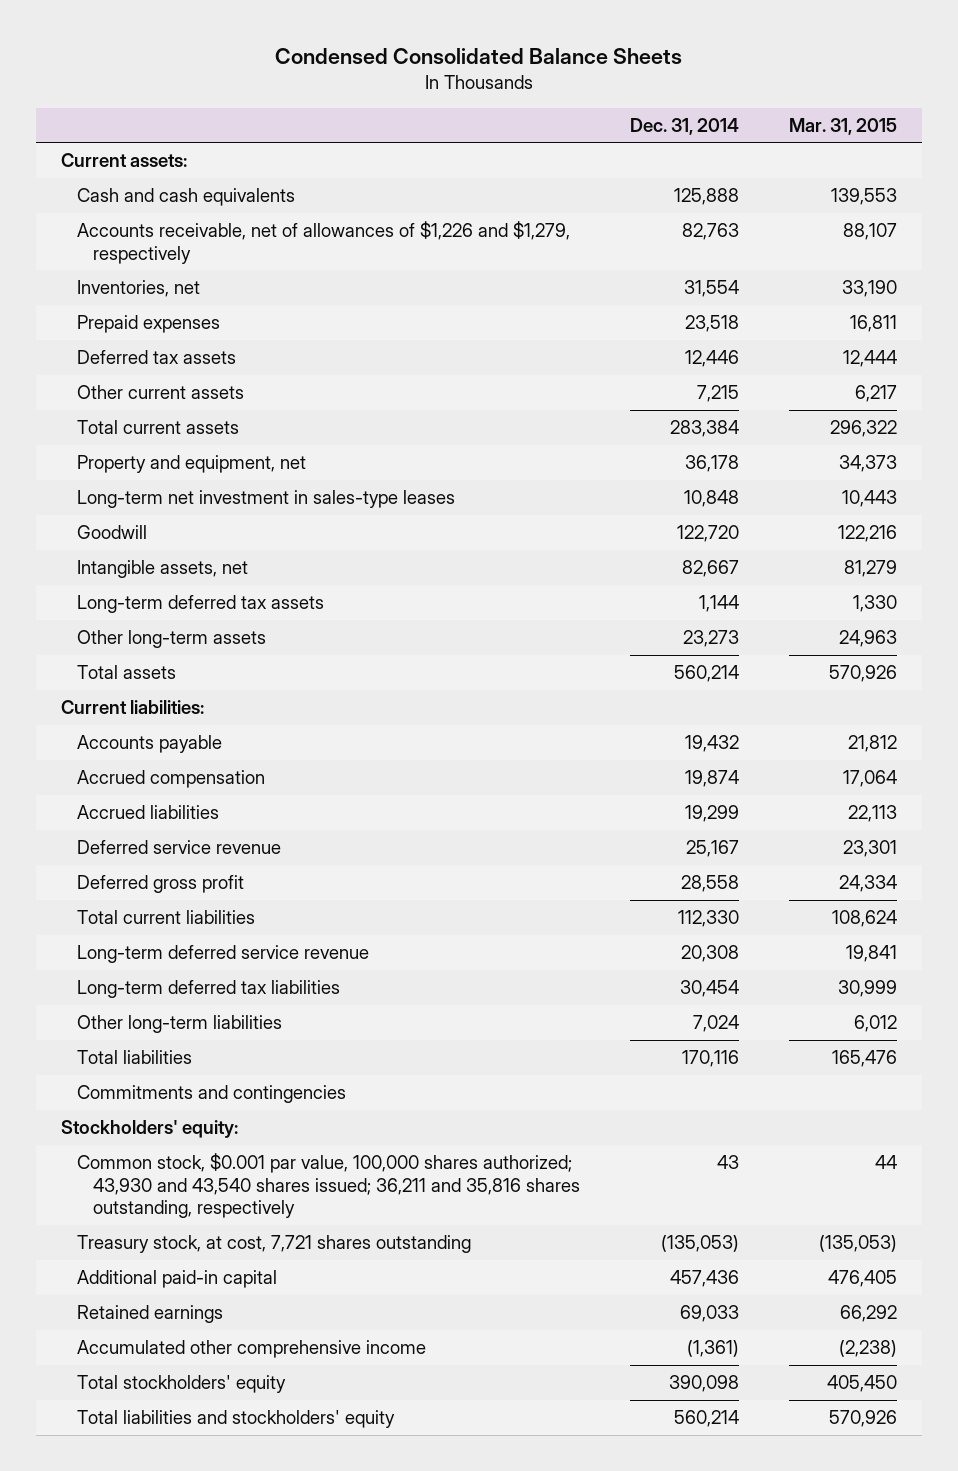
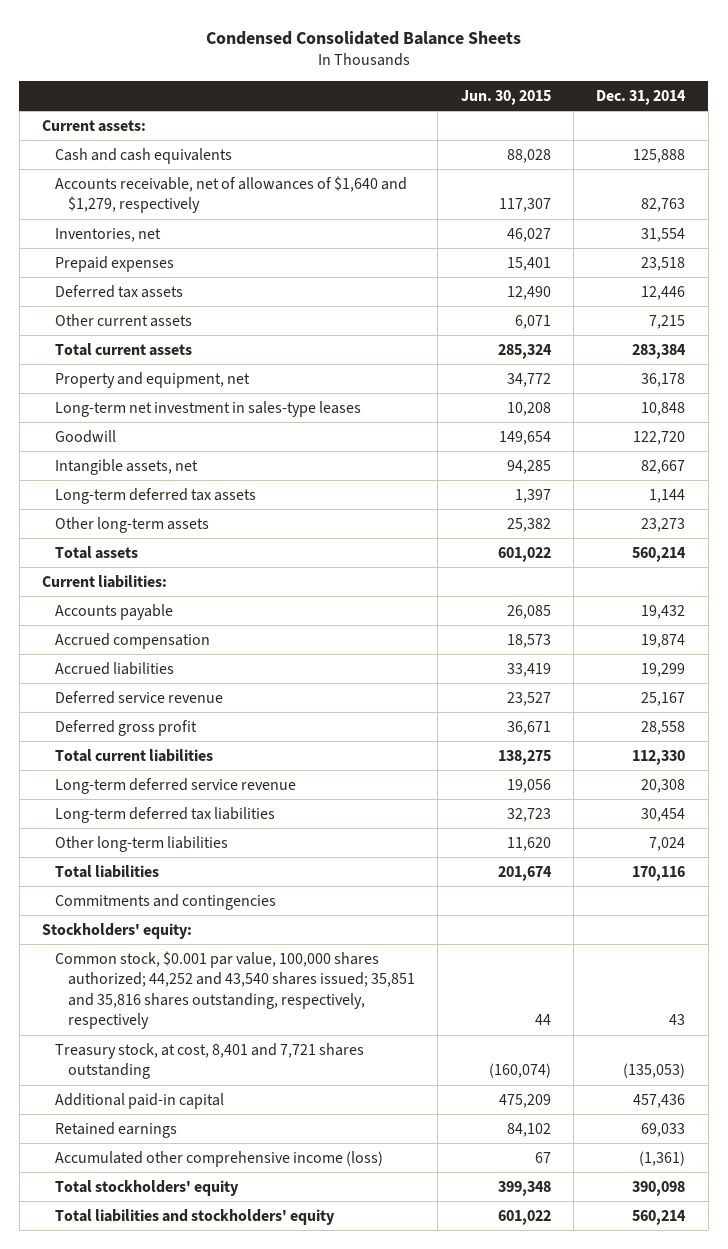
[789,117,898,135] Mar. 31, 2015 -> none
none -> [460,89,551,105] Jun. 30, 2015
[76,221,570,264] Accounts receivable, net of allowances of $1,226 and $1,279, respectively -> [54,175,407,214] Accounts receivable, net of allowances of $1,640 and $1,279, respectively
[76,1153,581,1219] Common stock, $0.001 par value, 100,000 shares authorized; 43,930 and 43,540 shares issued; 36,211 and 35,816 shares outstanding, respectively -> [54,950,415,1030] Common stock, $0.001 par value, 100,000 shares authorized; 44,252 and 43,540 shares issued; 35,851 and 35,816 shares outstanding, respectively, respectively
[76,1235,471,1254] Treasury stock, at cost, 7,721 shares outstanding -> [54,1042,364,1080] Treasury stock, at cost, 8,401 and 7,721 shares outstanding
[76,1340,426,1359] Accumulated other comprehensive income -> [54,1150,383,1167] Accumulated other comprehensive income (loss)

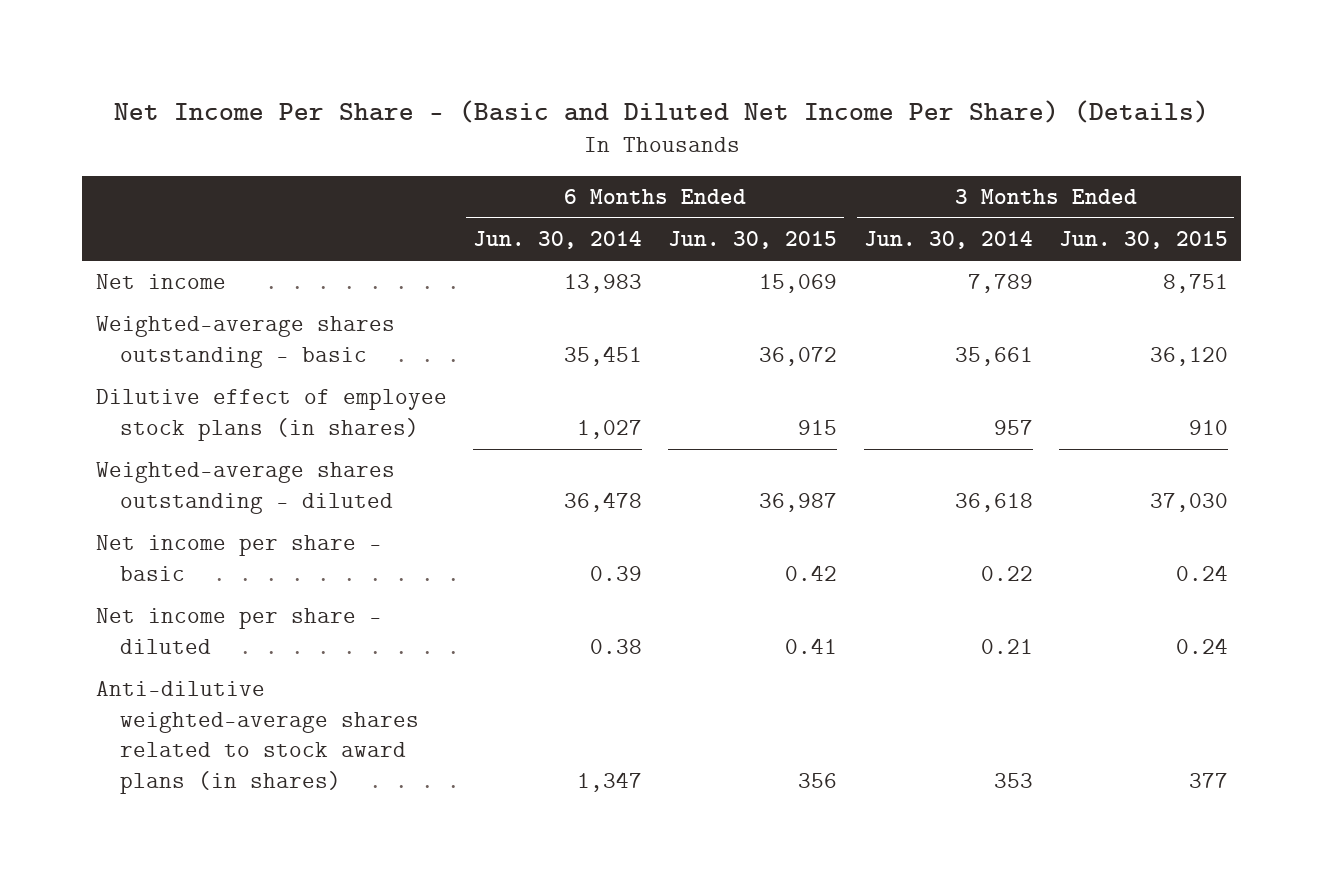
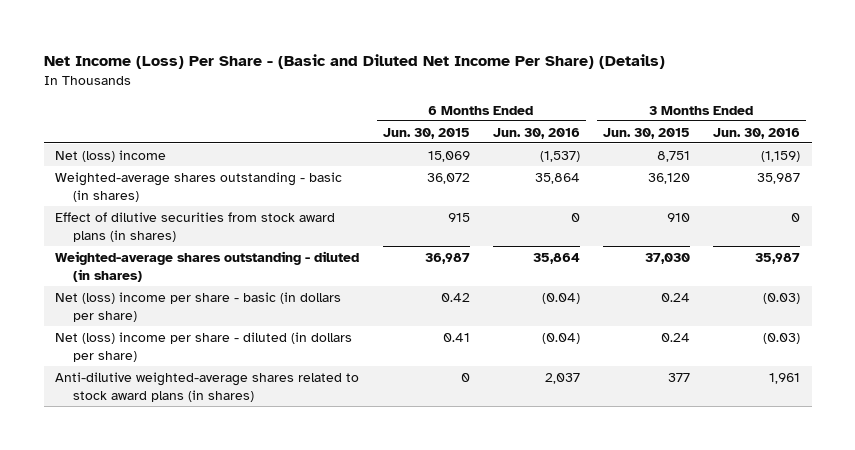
[113,99,1209,123] Net Income Per Share - (Basic and Diluted Net Income Per Share) (Details) -> [43,53,665,69] Net Income (Loss) Per Share - (Basic and Diluted Net Income Per Share) (Details)
[472,231,642,250] Jun. 30, 2014 -> none
[863,231,1033,250] Jun. 30, 2014 -> none
none -> [492,127,580,139] Jun. 30, 2016
none -> [713,127,801,139] Jun. 30, 2016
[95,274,226,290] Net income -> [55,149,167,162] Net (loss) income
[95,316,395,368] Weighted-average shares outstanding - basic -> [55,171,343,202] Weighted-average shares outstanding - basic (in shares)
[95,389,447,441] Dilutive effect of employee stock plans (in shares) -> [55,211,336,242] Effect of dilutive securities from stock award plans (in shares)
[95,462,395,514] Weighted-average shares outstanding - diluted -> [55,250,360,282] Weighted-average shares outstanding - diluted (in shares)
[95,535,382,581] Net income per share - basic -> [55,291,342,322] Net (loss) income per share - basic (in dollars per share)
[95,608,382,654] Net income per share - diluted -> [55,331,353,362] Net (loss) income per share - diluted (in dollars per share)
[798,772,838,788] 356 -> [460,372,470,382] 0

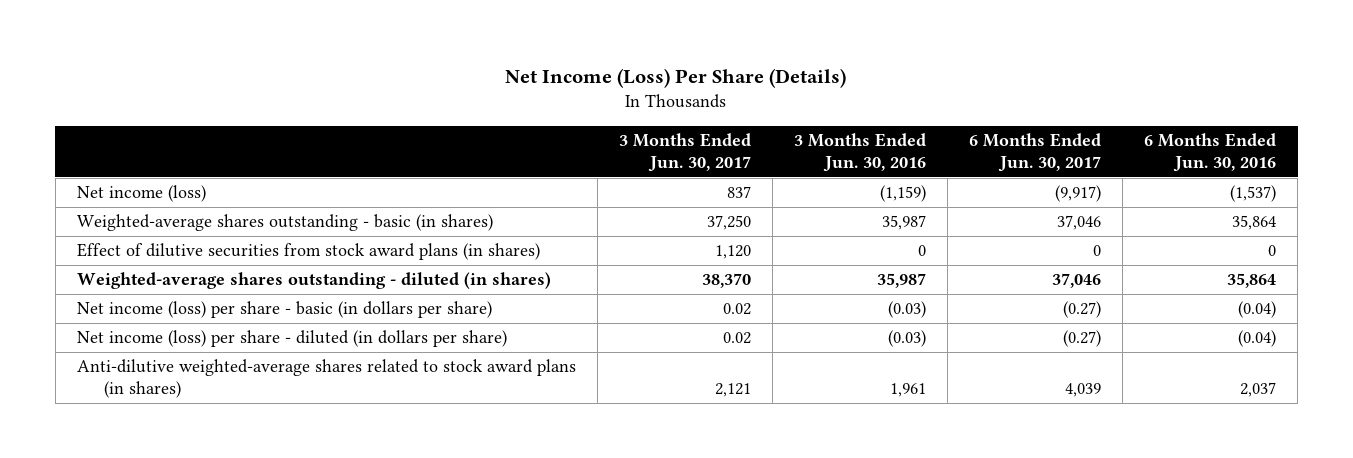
[43,53,665,69] Net Income (Loss) Per Share - (Basic and Diluted Net Income Per Share) (Details) -> [505,68,847,89] Net Income (Loss) Per Share (Details)
[382,127,470,139] Jun. 30, 2015 -> none
[602,127,690,139] Jun. 30, 2015 -> none
none -> [618,132,751,173] 3 Months Ended Jun. 30, 2017
none -> [968,132,1101,173] 6 Months Ended Jun. 30, 2017
[55,149,167,162] Net (loss) income -> [76,185,206,203] Net income (loss)
[55,291,342,322] Net (loss) income per share - basic (in dollars per share) -> [76,301,492,319] Net income (loss) per share - basic (in dollars per share)
[55,331,353,362] Net (loss) income per share - diluted (in dollars per share) -> [76,330,507,348] Net income (loss) per share - diluted (in dollars per share)

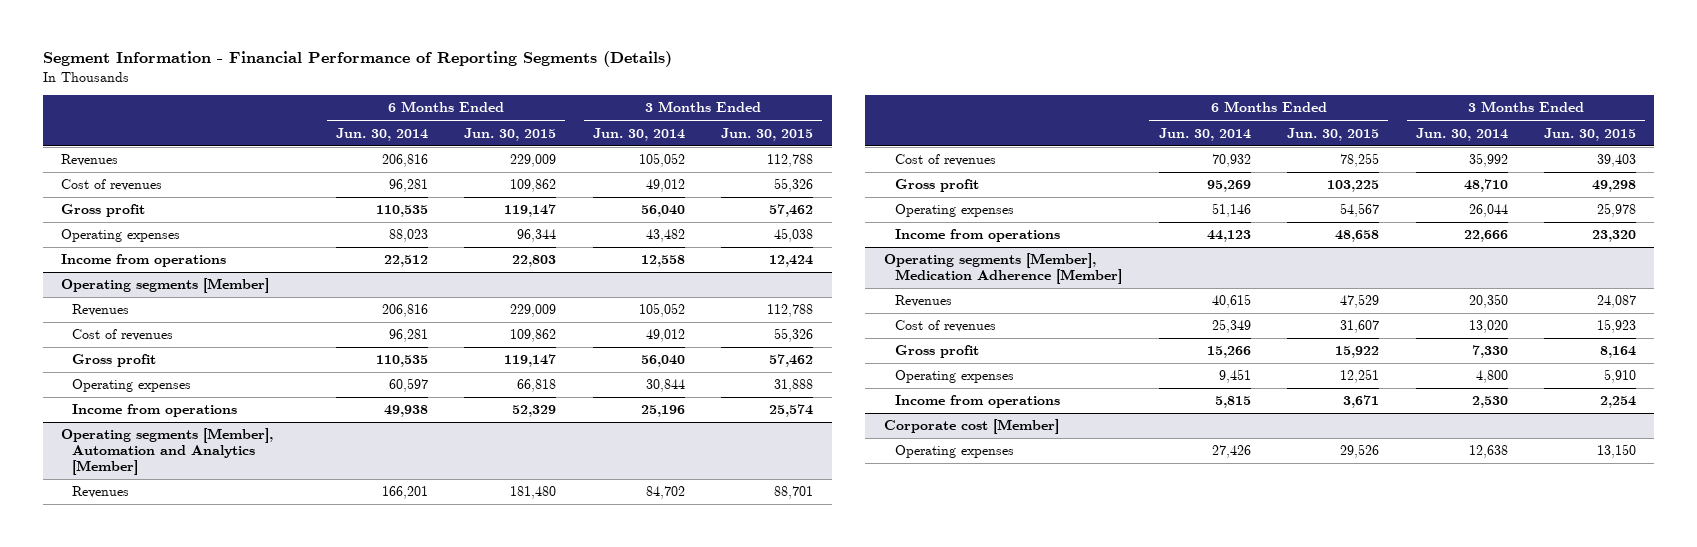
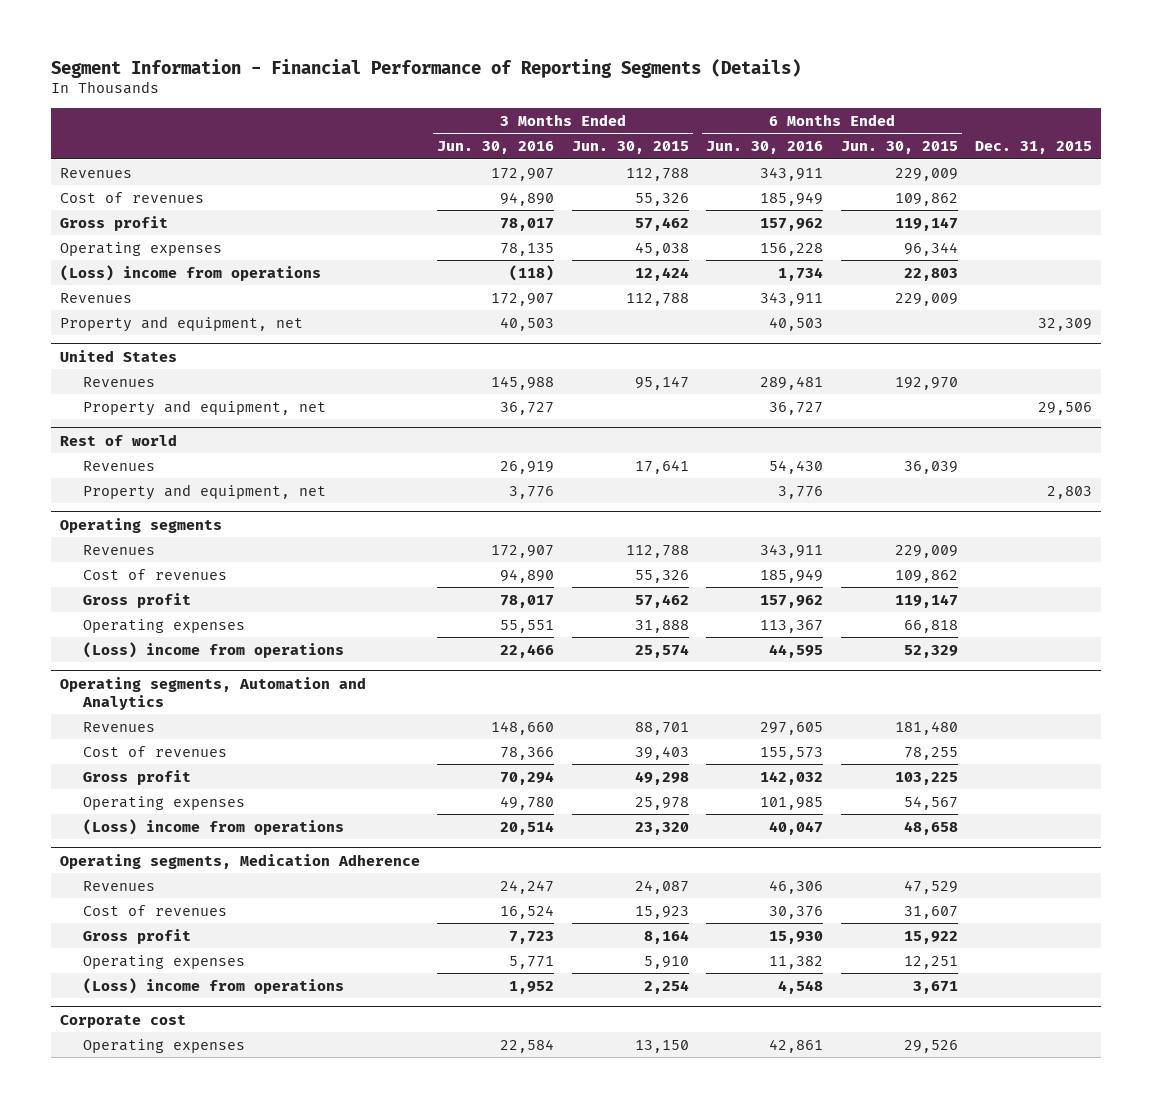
[335,127,428,141] Jun. 30, 2014 -> none
[592,127,685,141] Jun. 30, 2014 -> none
none -> [437,141,555,155] Jun. 30, 2016
none -> [706,141,824,155] Jun. 30, 2016
none -> [975,141,1093,155] Dec. 31, 2015
[60,278,269,294] Operating segments [Member] -> none
[60,254,226,268] Income from operations -> [59,264,321,281] (Loss) income from operations
none -> [59,315,303,332] Property and equipment, net
none -> [59,349,177,362] United States
none -> [82,376,155,387] Revenues
none -> [82,399,326,416] Property and equipment, net
none -> [59,433,177,446] Rest of world
none -> [82,460,155,471] Revenues
none -> [82,483,326,500] Property and equipment, net
none -> [59,517,222,533] Operating segments
none -> [82,544,155,555] Revenues
[72,404,238,418] Income from operations -> [82,641,344,658] (Loss) income from operations
[60,428,273,475] Operating segments [Member], Automation and Analytics [Member] -> [59,676,366,710] Operating segments, Automation and Analytics
[895,229,1061,243] Income from operations -> [82,818,344,835] (Loss) income from operations
[883,253,1123,284] Operating segments [Member], Medication Adherence [Member] -> [59,853,420,869] Operating segments, Medication Adherence
[895,395,1061,409] Income from operations -> [82,977,344,994] (Loss) income from operations
[883,419,1059,435] Corporate cost [Member] -> [59,1014,186,1028] Corporate cost

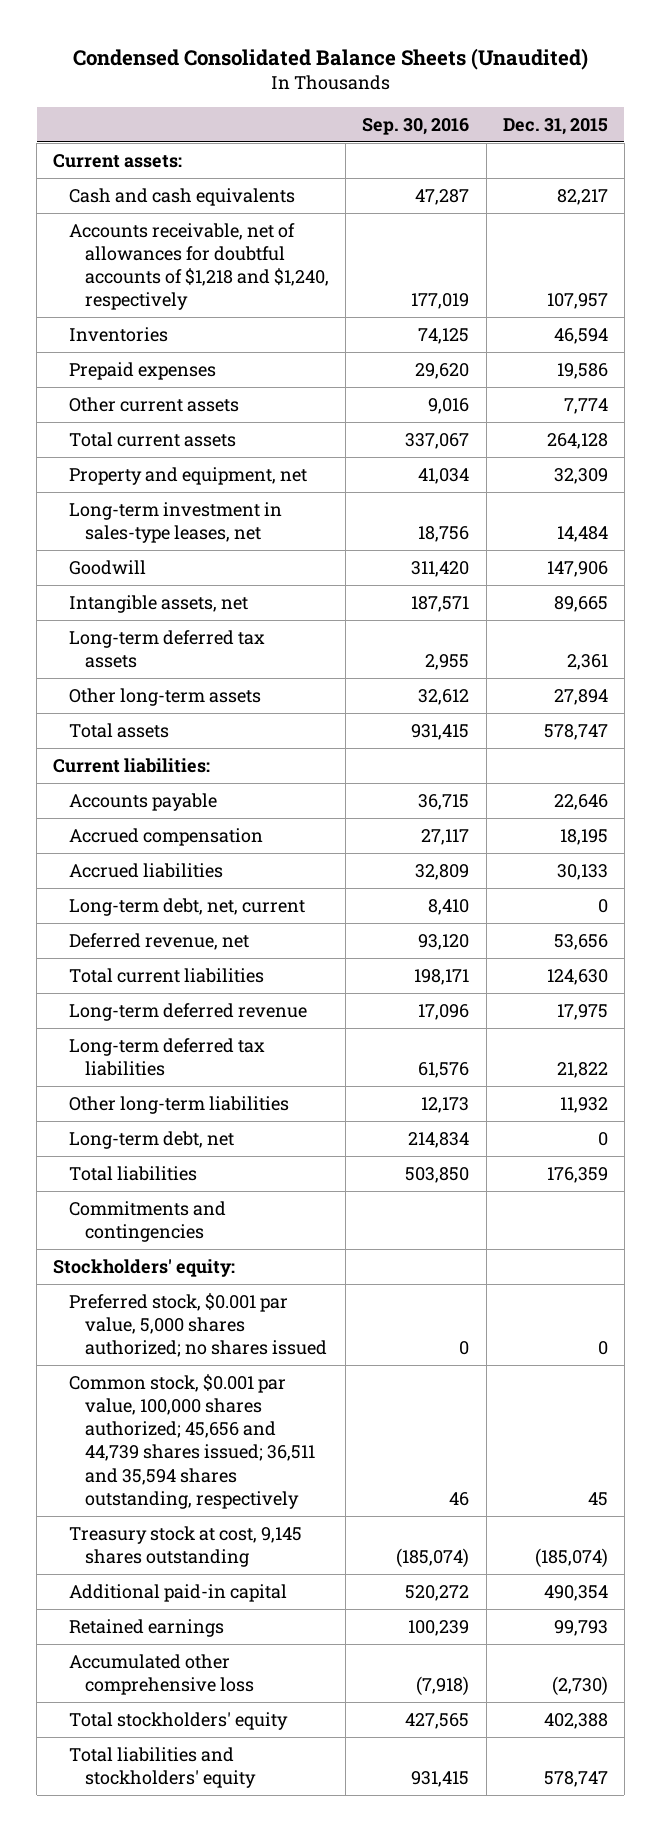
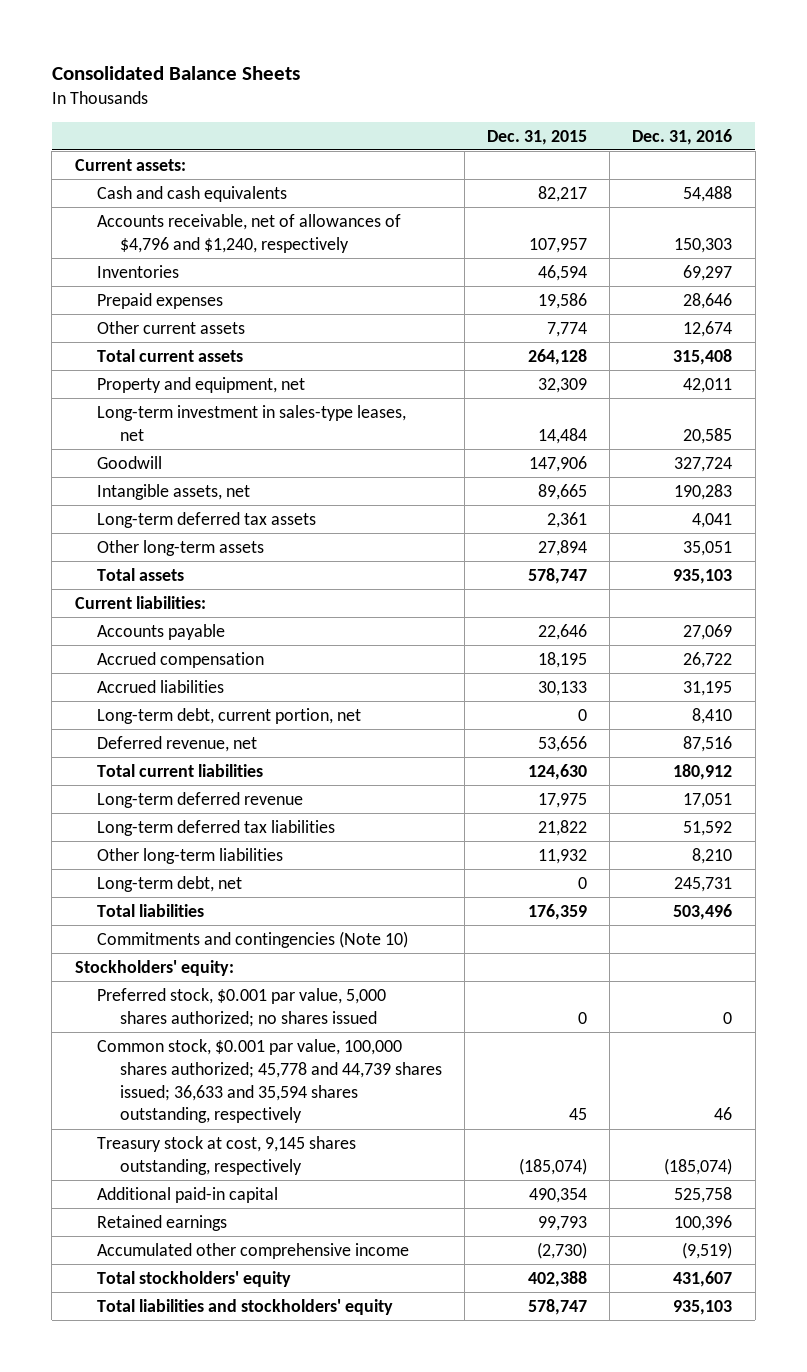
[72,47,588,70] Condensed Consolidated Balance Sheets (Unaudited) -> [51,65,300,80] Consolidated Balance Sheets
[362,117,470,135] Sep. 30, 2016 -> none
none -> [632,128,733,145] Dec. 31, 2016
[69,222,330,311] Accounts receivable, net of allowances for doubtful accounts of $1,218 and $1,240, respectively -> [97,213,402,253] Accounts receivable, net of allowances of $4,796 and $1,240, respectively
[69,897,306,916] Long-term debt, net, current -> [97,707,362,724] Long-term debt, current portion, net
[69,1200,227,1243] Commitments and contingencies -> [97,930,409,948] Commitments and contingencies (Note 10)
[69,1373,316,1509] Common stock, $0.001 par value, 100,000 shares authorized; 45,656 and 44,739 shares issued; 36,511 and 35,594 shares outstanding, respectively -> [97,1038,442,1124] Common stock, $0.001 par value, 100,000 shares authorized; 45,778 and 44,739 shares issued; 36,633 and 35,594 shares outstanding, respectively
[69,1525,303,1568] Treasury stock at cost, 9,145 shares outstanding -> [97,1135,357,1175] Treasury stock at cost, 9,145 shares outstanding, respectively
[69,1653,255,1696] Accumulated other comprehensive loss -> [97,1242,410,1259] Accumulated other comprehensive income

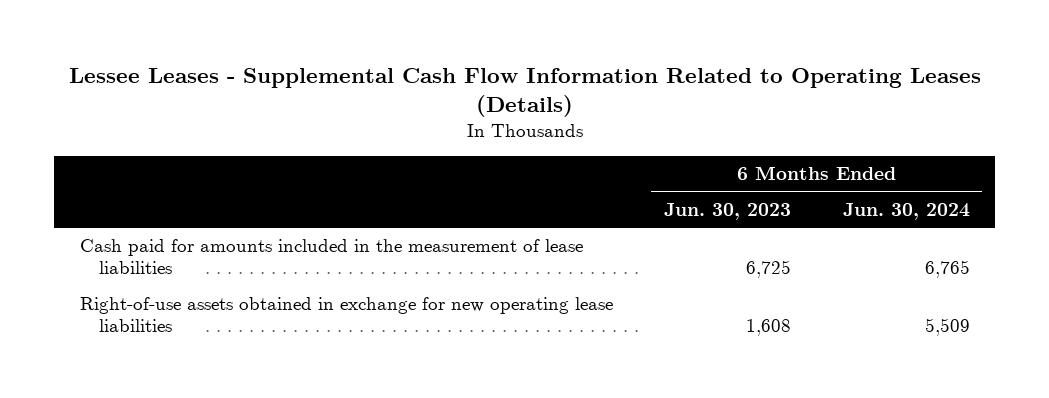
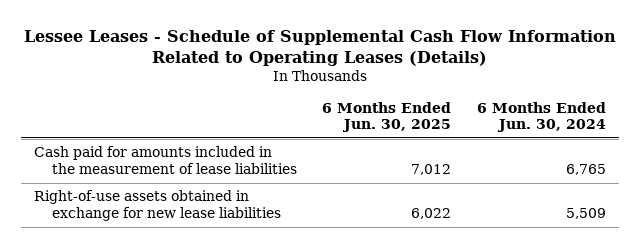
[68,68,981,118] Lessee Leases - Supplemental Cash Flow Information Related to Operating Leases (Details) -> [24,30,617,66] Lessee Leases - Schedule of Supplemental Cash Flow Information Related to Operating Leases (Details)
[664,202,792,220] Jun. 30, 2023 -> none
none -> [322,101,452,133] 6 Months Ended Jun. 30, 2025
[79,297,613,333] Right-of-use assets obtained in exchange for new operating lease liabilities -> [34,190,281,222] Right-of-use assets obtained in exchange for new lease liabilities

